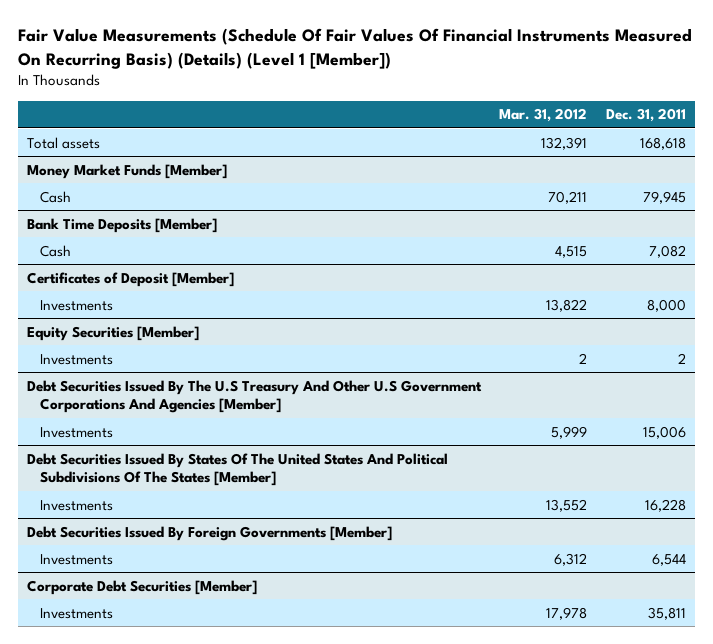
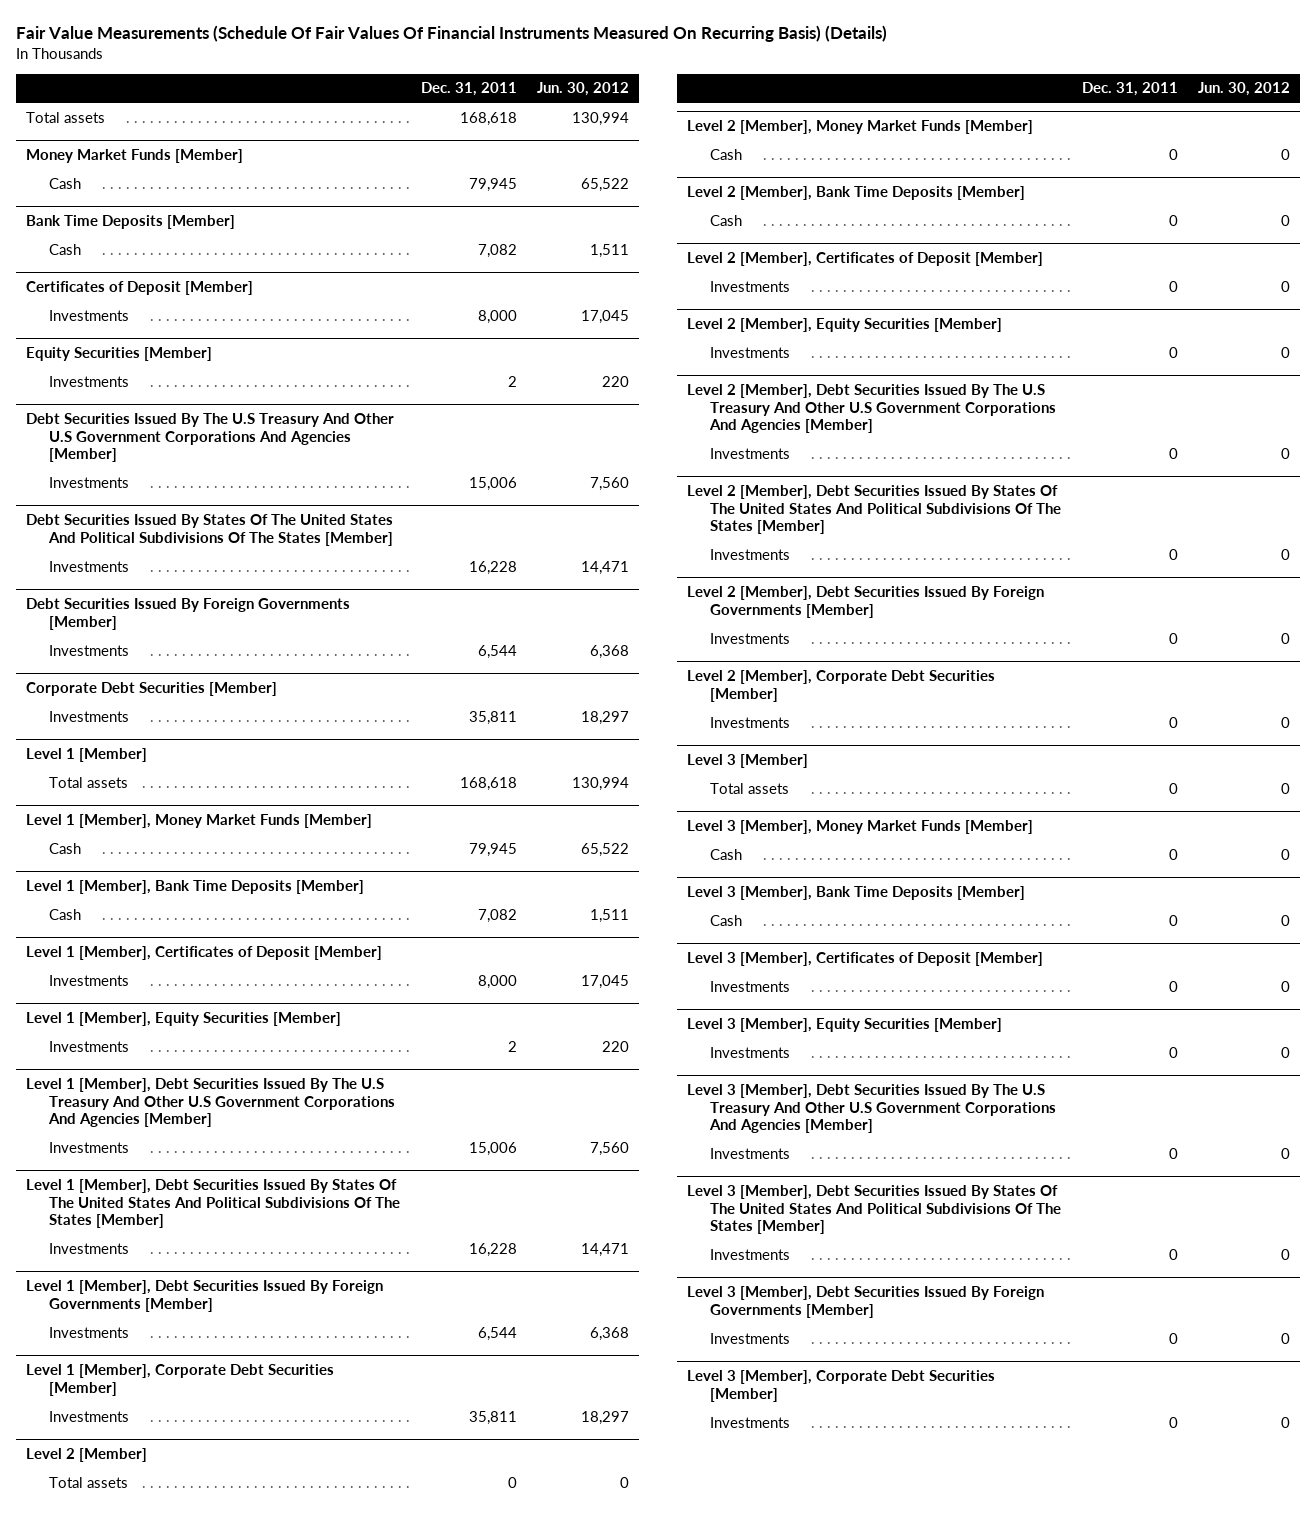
[17,28,692,69] Fair Value Measurements (Schedule Of Fair Values Of Financial Instruments Measured On Recurring Basis) (Details) (Level 1 [Member]) -> [15,24,887,42] Fair Value Measurements (Schedule Of Fair Values Of Financial Instruments Measured On Recurring Basis) (Details)
[499,108,588,123] Mar. 31, 2012 -> none
none -> [537,82,630,97] Jun. 30, 2012
none -> [25,748,147,763] Level 1 [Member]
none -> [48,776,128,788] Total assets
none -> [25,814,372,829] Level 1 [Member], Money Market Funds [Member]
none -> [48,842,81,854] Cash
none -> [25,880,364,895] Level 1 [Member], Bank Time Deposits [Member]
none -> [48,908,81,920] Cash
none -> [25,946,382,961] Level 1 [Member], Certificates of Deposit [Member]
none -> [48,974,129,986] Investments
none -> [25,1012,341,1027] Level 1 [Member], Equity Securities [Member]
none -> [48,1040,129,1052] Investments
none -> [25,1078,395,1128] Level 1 [Member], Debt Securities Issued By The U.S Treasury And Other U.S Government Corporations And Agencies [Member]
none -> [48,1141,129,1153] Investments
none -> [25,1179,400,1229] Level 1 [Member], Debt Securities Issued By States Of The United States And Political Subdivisions Of The States [Member]
none -> [48,1242,129,1254] Investments
none -> [25,1280,383,1312] Level 1 [Member], Debt Securities Issued By Foreign Governments [Member]
none -> [48,1326,129,1338] Investments
none -> [25,1364,334,1396] Level 1 [Member], Corporate Debt Securities [Member]
none -> [48,1410,129,1422] Investments
none -> [25,1448,147,1463] Level 2 [Member]
none -> [48,1476,128,1488] Total assets
none -> [686,120,1033,135] Level 2 [Member], Money Market Funds [Member]
none -> [709,148,742,160] Cash
none -> [686,186,1025,201] Level 2 [Member], Bank Time Deposits [Member]
none -> [709,214,742,226] Cash
none -> [686,252,1043,267] Level 2 [Member], Certificates of Deposit [Member]
none -> [709,280,790,292] Investments
none -> [686,318,1002,333] Level 2 [Member], Equity Securities [Member]
none -> [709,346,790,358] Investments
none -> [686,384,1056,434] Level 2 [Member], Debt Securities Issued By The U.S Treasury And Other U.S Government Corporations And Agencies [Member]
none -> [709,447,790,459] Investments
none -> [686,485,1061,535] Level 2 [Member], Debt Securities Issued By States Of The United States And Political Subdivisions Of The States [Member]
none -> [709,548,790,560] Investments
none -> [686,586,1044,618] Level 2 [Member], Debt Securities Issued By Foreign Governments [Member]
none -> [709,632,790,644] Investments
none -> [686,670,995,702] Level 2 [Member], Corporate Debt Securities [Member]
none -> [709,716,790,728] Investments
none -> [686,754,808,769] Level 3 [Member]
none -> [709,782,789,794] Total assets
none -> [686,820,1033,835] Level 3 [Member], Money Market Funds [Member]
none -> [709,848,742,860] Cash
none -> [686,886,1025,901] Level 3 [Member], Bank Time Deposits [Member]
none -> [709,914,742,926] Cash
none -> [686,952,1043,967] Level 3 [Member], Certificates of Deposit [Member]
none -> [709,980,790,992] Investments
none -> [686,1018,1002,1033] Level 3 [Member], Equity Securities [Member]
none -> [709,1046,790,1058] Investments
none -> [686,1084,1056,1134] Level 3 [Member], Debt Securities Issued By The U.S Treasury And Other U.S Government Corporations And Agencies [Member]
none -> [709,1147,790,1159] Investments
none -> [686,1185,1061,1235] Level 3 [Member], Debt Securities Issued By States Of The United States And Political Subdivisions Of The States [Member]
none -> [709,1248,790,1260] Investments
none -> [686,1286,1044,1318] Level 3 [Member], Debt Securities Issued By Foreign Governments [Member]
none -> [709,1332,790,1344] Investments
none -> [686,1370,995,1402] Level 3 [Member], Corporate Debt Securities [Member]
none -> [709,1416,790,1428] Investments

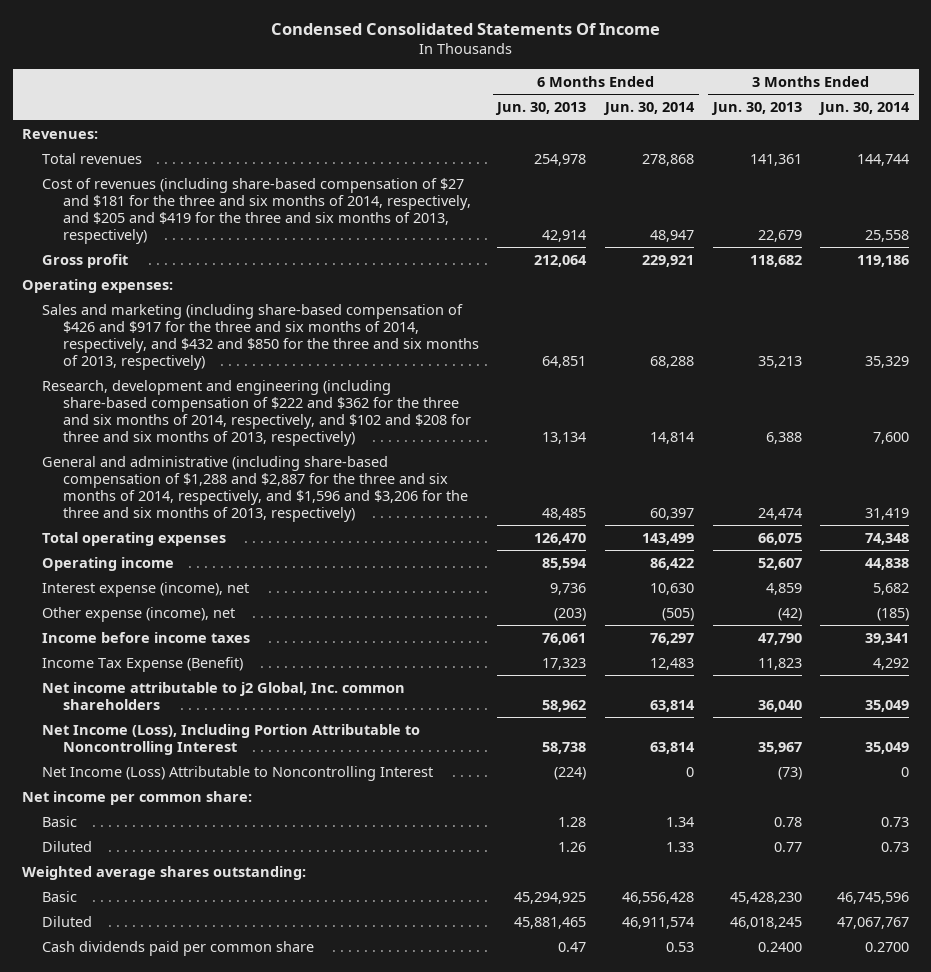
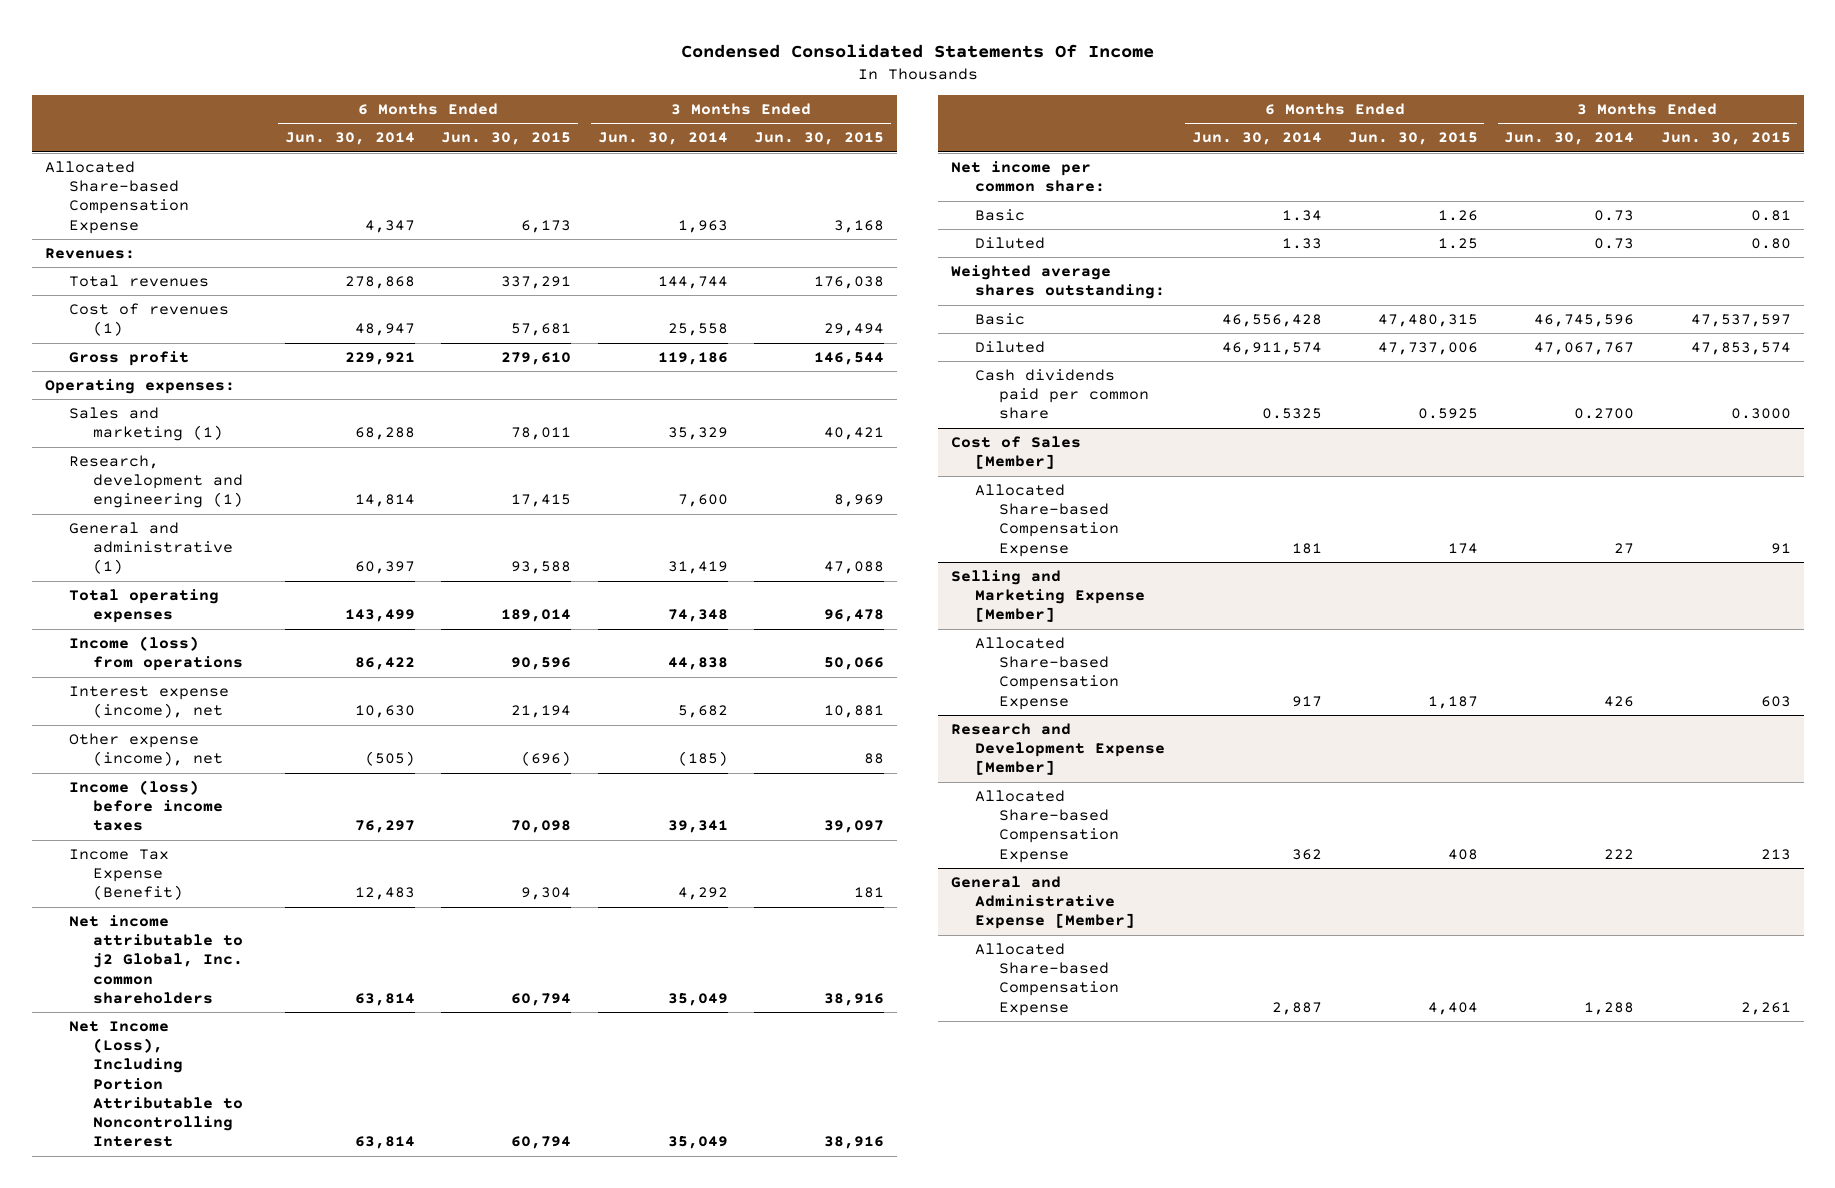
[495,102,587,116] Jun. 30, 2013 -> none
[710,102,802,116] Jun. 30, 2013 -> none
none -> [441,132,572,146] Jun. 30, 2015
none -> [754,132,885,146] Jun. 30, 2015
none -> [44,160,189,234] Allocated Share-based Compensation Expense
[42,177,471,244] Cost of revenues (including share-based compensation of $27 and $181 for the three and six months of 2014, respectively, and $205 and $419 for the three and six months of 2013, respectively) -> [68,302,229,337] Cost of revenues (1)
[42,303,479,370] Sales and marketing (including share-based compensation of $426 and $917 for the three and six months of 2014, respectively, and $432 and $850 for the three and six months of 2013, respectively) -> [68,406,223,442] Sales and marketing (1)
[42,379,471,446] Research, development and engineering (including share-based compensation of $222 and $362 for the three and six months of 2014, respectively, and $102 and $208 for three and six months of 2013, respectively) -> [68,454,243,509] Research, development and engineering (1)
[42,455,468,522] General and administrative (including share-based compensation of $1,288 and $2,887 for the three and six months of 2014, respectively, and $1,596 and $3,206 for the three and six months of 2013, respectively) -> [68,521,233,575] General and administrative (1)
[42,556,175,571] Operating income -> [68,635,243,672] Income (loss) from operations
[42,631,251,643] Income before income taxes -> [68,779,223,832] Income (loss) before income taxes
[42,765,434,781] Net Income (Loss) Attributable to Noncontrolling Interest -> none
[666,941,695,952] 0.53 -> [1261,408,1322,420] 0.5325
none -> [951,435,1082,470] Cost of Sales [Member]
none -> [975,483,1120,557] Allocated Share-based Compensation Expense
none -> [951,569,1146,623] Selling and Marketing Expense [Member]
none -> [975,636,1120,710] Allocated Share-based Compensation Expense
none -> [951,722,1166,776] Research and Development Expense [Member]
none -> [975,789,1120,863] Allocated Share-based Compensation Expense
none -> [951,875,1136,930] General and Administrative Expense [Member]
none -> [975,942,1120,1016] Allocated Share-based Compensation Expense

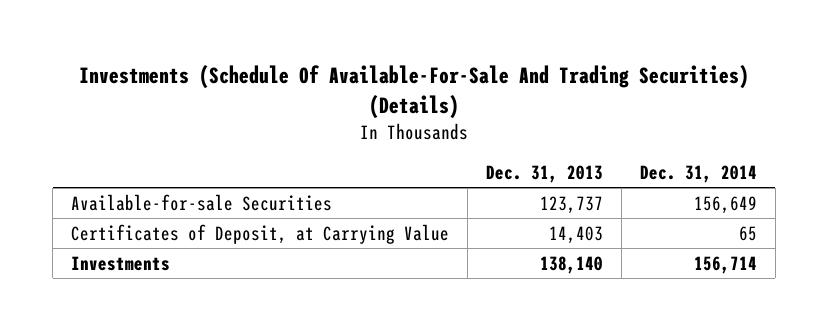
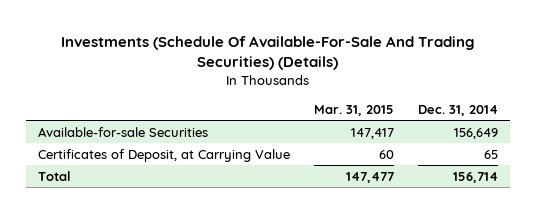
[486,165,604,184] Dec. 31, 2013 -> none
none -> [314,104,395,116] Mar. 31, 2015
[71,255,171,271] Investments -> [38,170,72,181] Total

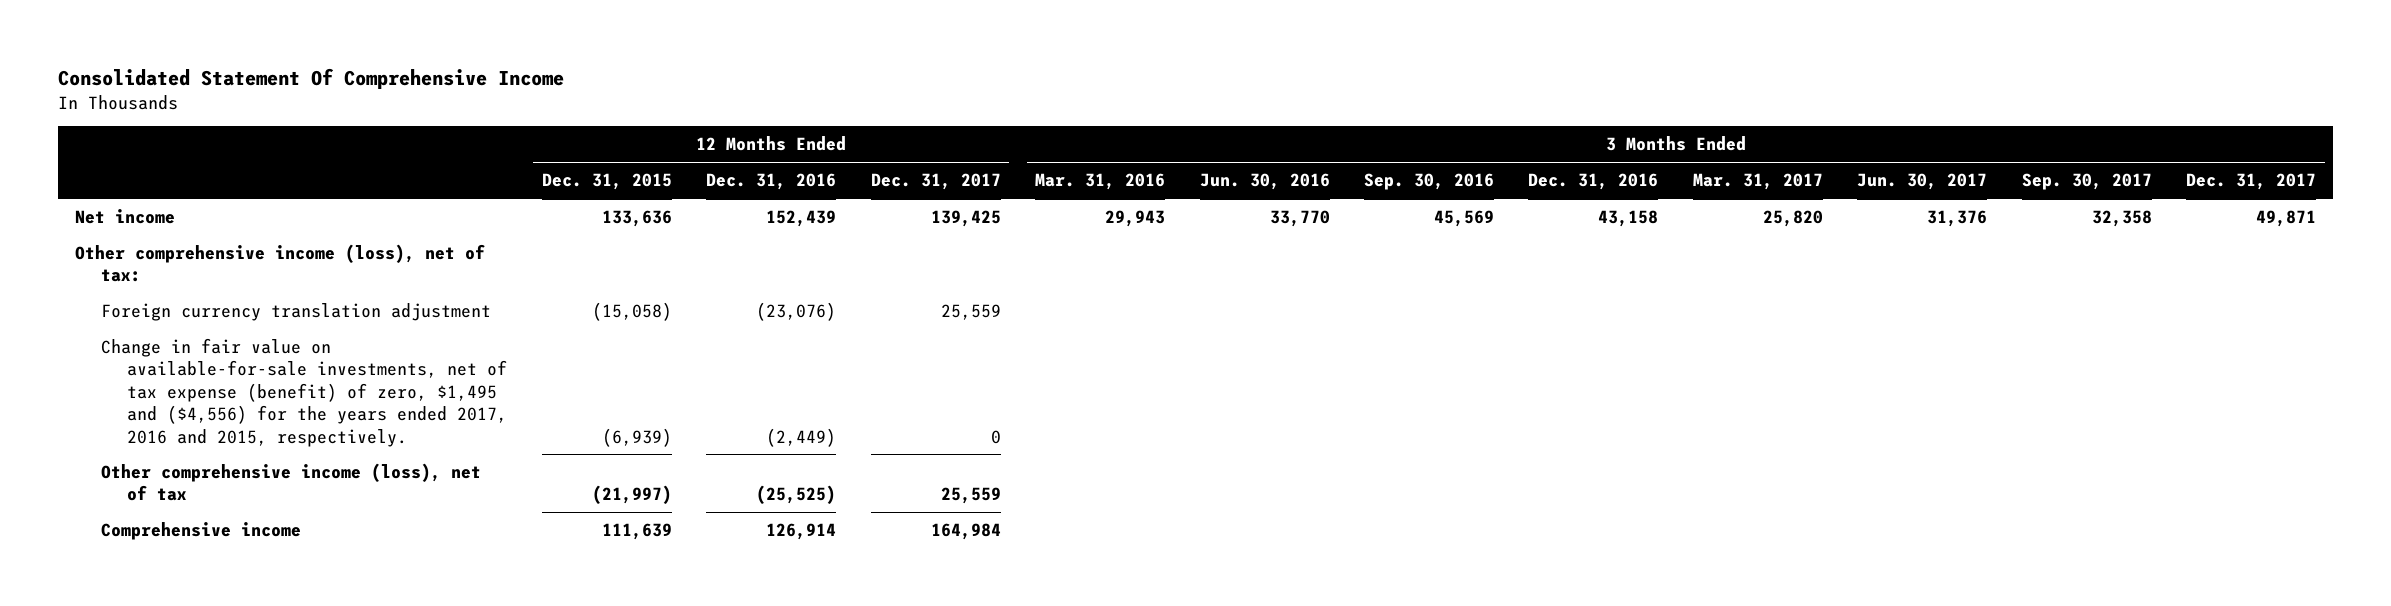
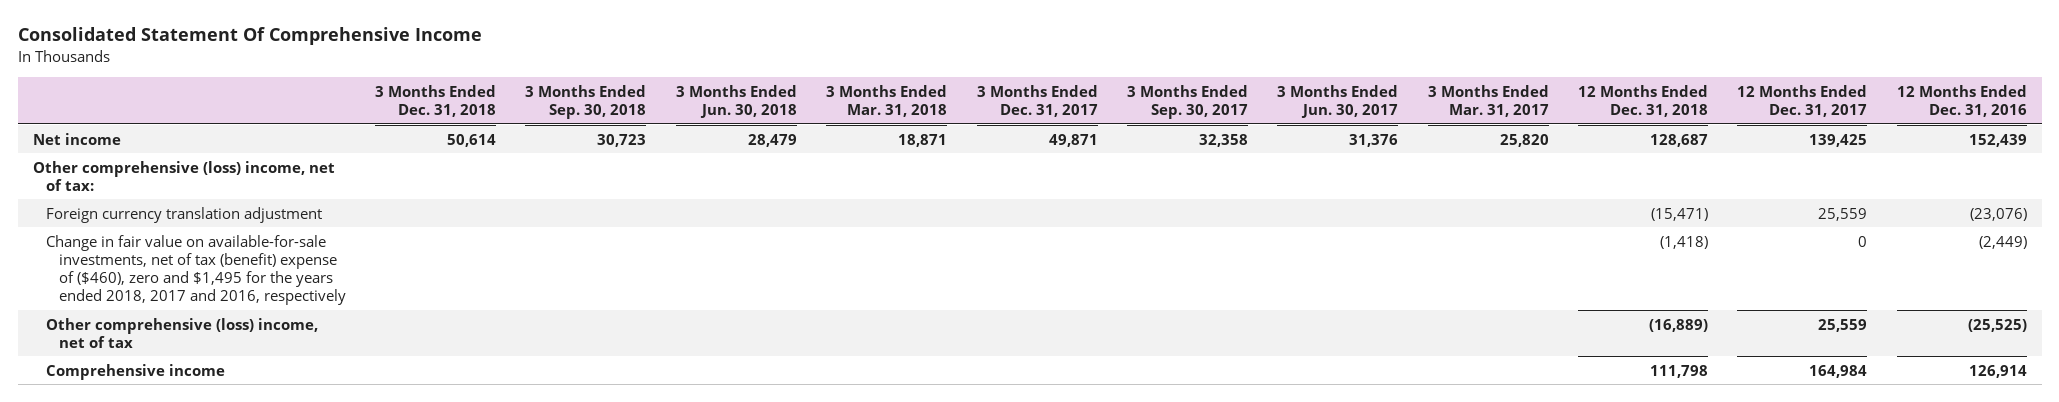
[541,173,672,191] Dec. 31, 2015 -> none
[1035,173,1166,191] Mar. 31, 2016 -> none
[1199,173,1330,191] Jun. 30, 2016 -> none
[1363,173,1494,191] Sep. 30, 2016 -> none
[1528,173,1659,191] Dec. 31, 2016 -> none
none -> [375,84,497,117] 3 Months Ended Dec. 31, 2018
none -> [525,84,647,119] 3 Months Ended Sep. 30, 2018
none -> [675,84,797,118] 3 Months Ended Jun. 30, 2018
none -> [826,84,948,117] 3 Months Ended Mar. 31, 2018
none -> [1578,84,1709,117] 12 Months Ended Dec. 31, 2018
[74,244,485,283] Other comprehensive income (loss), net of tax: -> [32,160,335,191] Other comprehensive (loss) income, net of tax:
[101,338,508,447] Change in fair value on available-for-sale investments, net of tax expense (benefit) of zero, $1,495 and ($4,556) for the years ended 2017, 2016 and 2015, respectively. -> [45,234,346,306] Change in fair value on available-for-sale investments, net of tax (benefit) expense of ($460), zero and $1,495 for the years ended 2018, 2017 and 2016, respectively
[101,463,482,502] Other comprehensive income (loss), net of tax -> [45,317,318,348] Other comprehensive (loss) income, net of tax

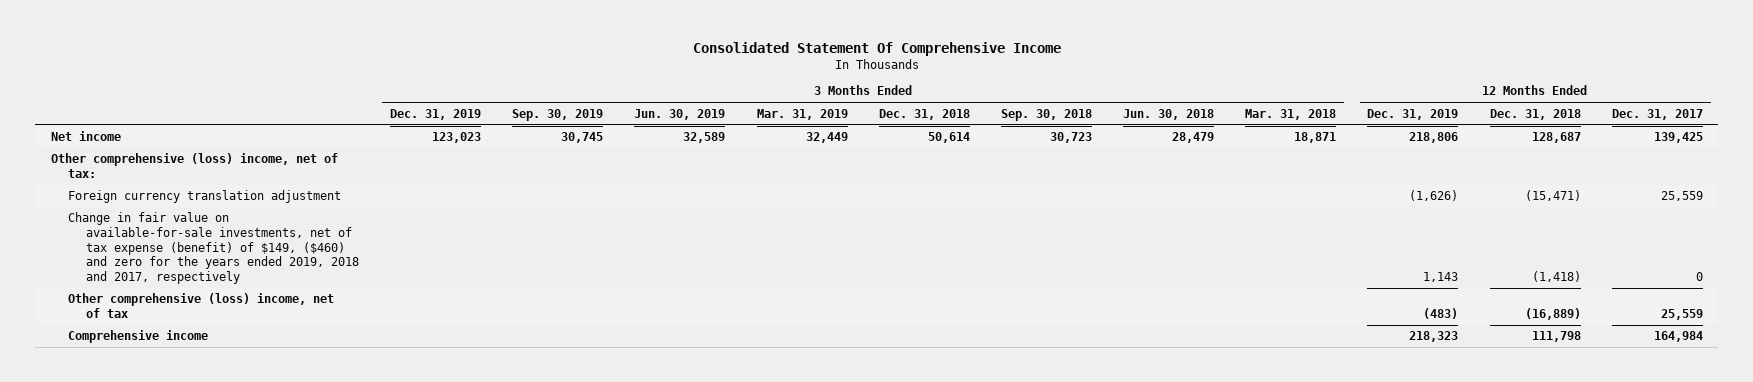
[976,84,1098,117] 3 Months Ended Dec. 31, 2017 -> none
[1126,84,1248,119] 3 Months Ended Sep. 30, 2017 -> none
[1277,84,1399,118] 3 Months Ended Jun. 30, 2017 -> none
[1427,84,1549,117] 3 Months Ended Mar. 31, 2017 -> none
[1896,84,2027,117] 12 Months Ended Dec. 31, 2016 -> none
none -> [389,108,481,120] Dec. 31, 2019
none -> [512,108,604,121] Sep. 30, 2019
none -> [634,108,726,120] Jun. 30, 2019
none -> [756,108,848,120] Mar. 31, 2019
none -> [1367,108,1459,120] Dec. 31, 2019
[45,234,346,306] Change in fair value on available-for-sale investments, net of tax (benefit) expense of ($460), zero and $1,495 for the years ended 2018, 2017 and 2016, respectively -> [68,212,359,285] Change in fair value on available-for-sale investments, net of tax expense (benefit) of $149, ($460) and zero for the years ended 2019, 2018 and 2017, respectively

